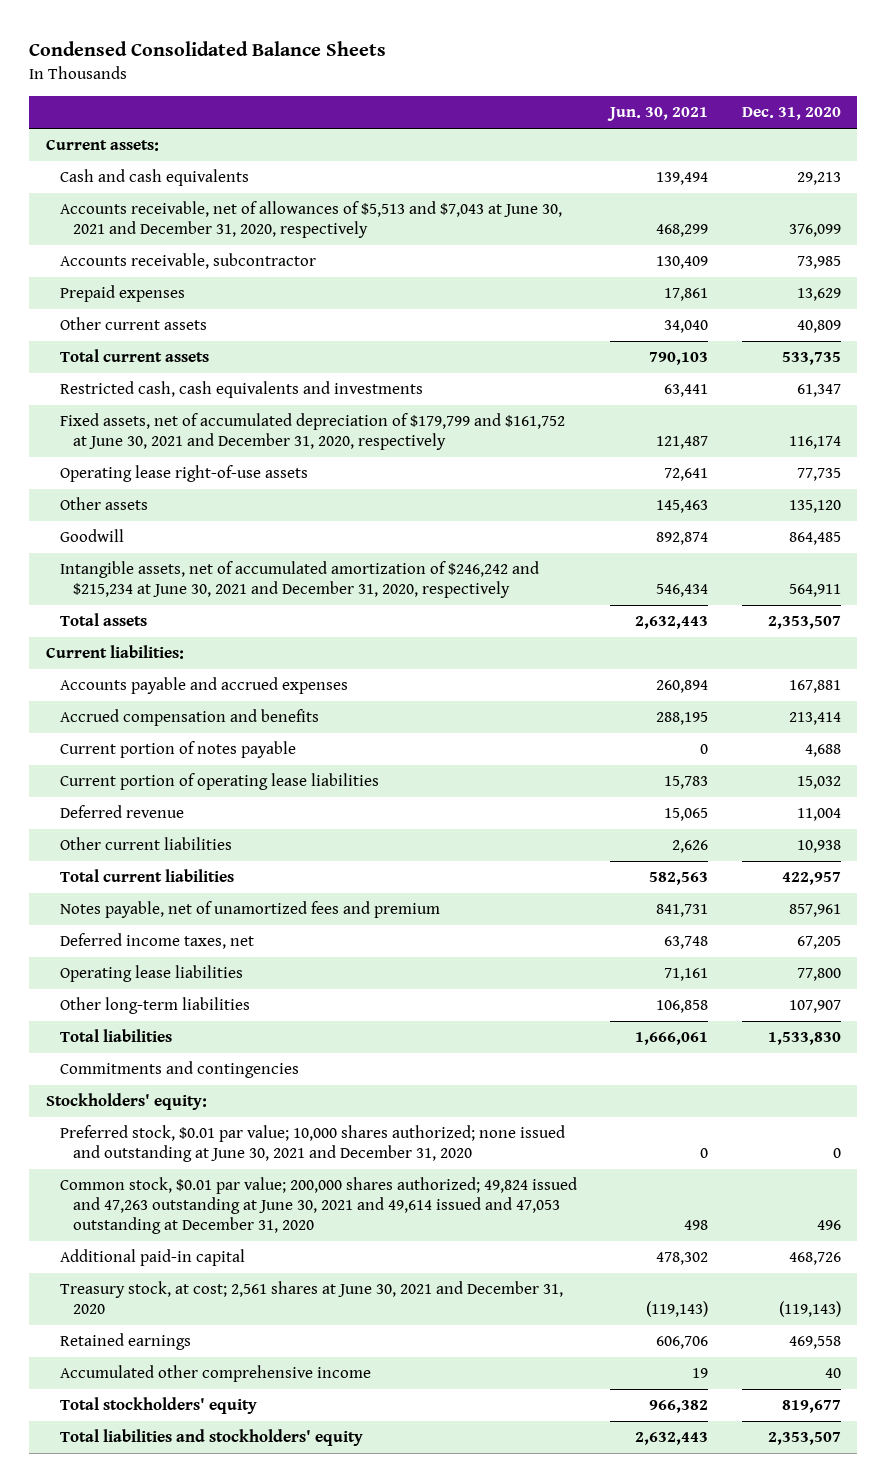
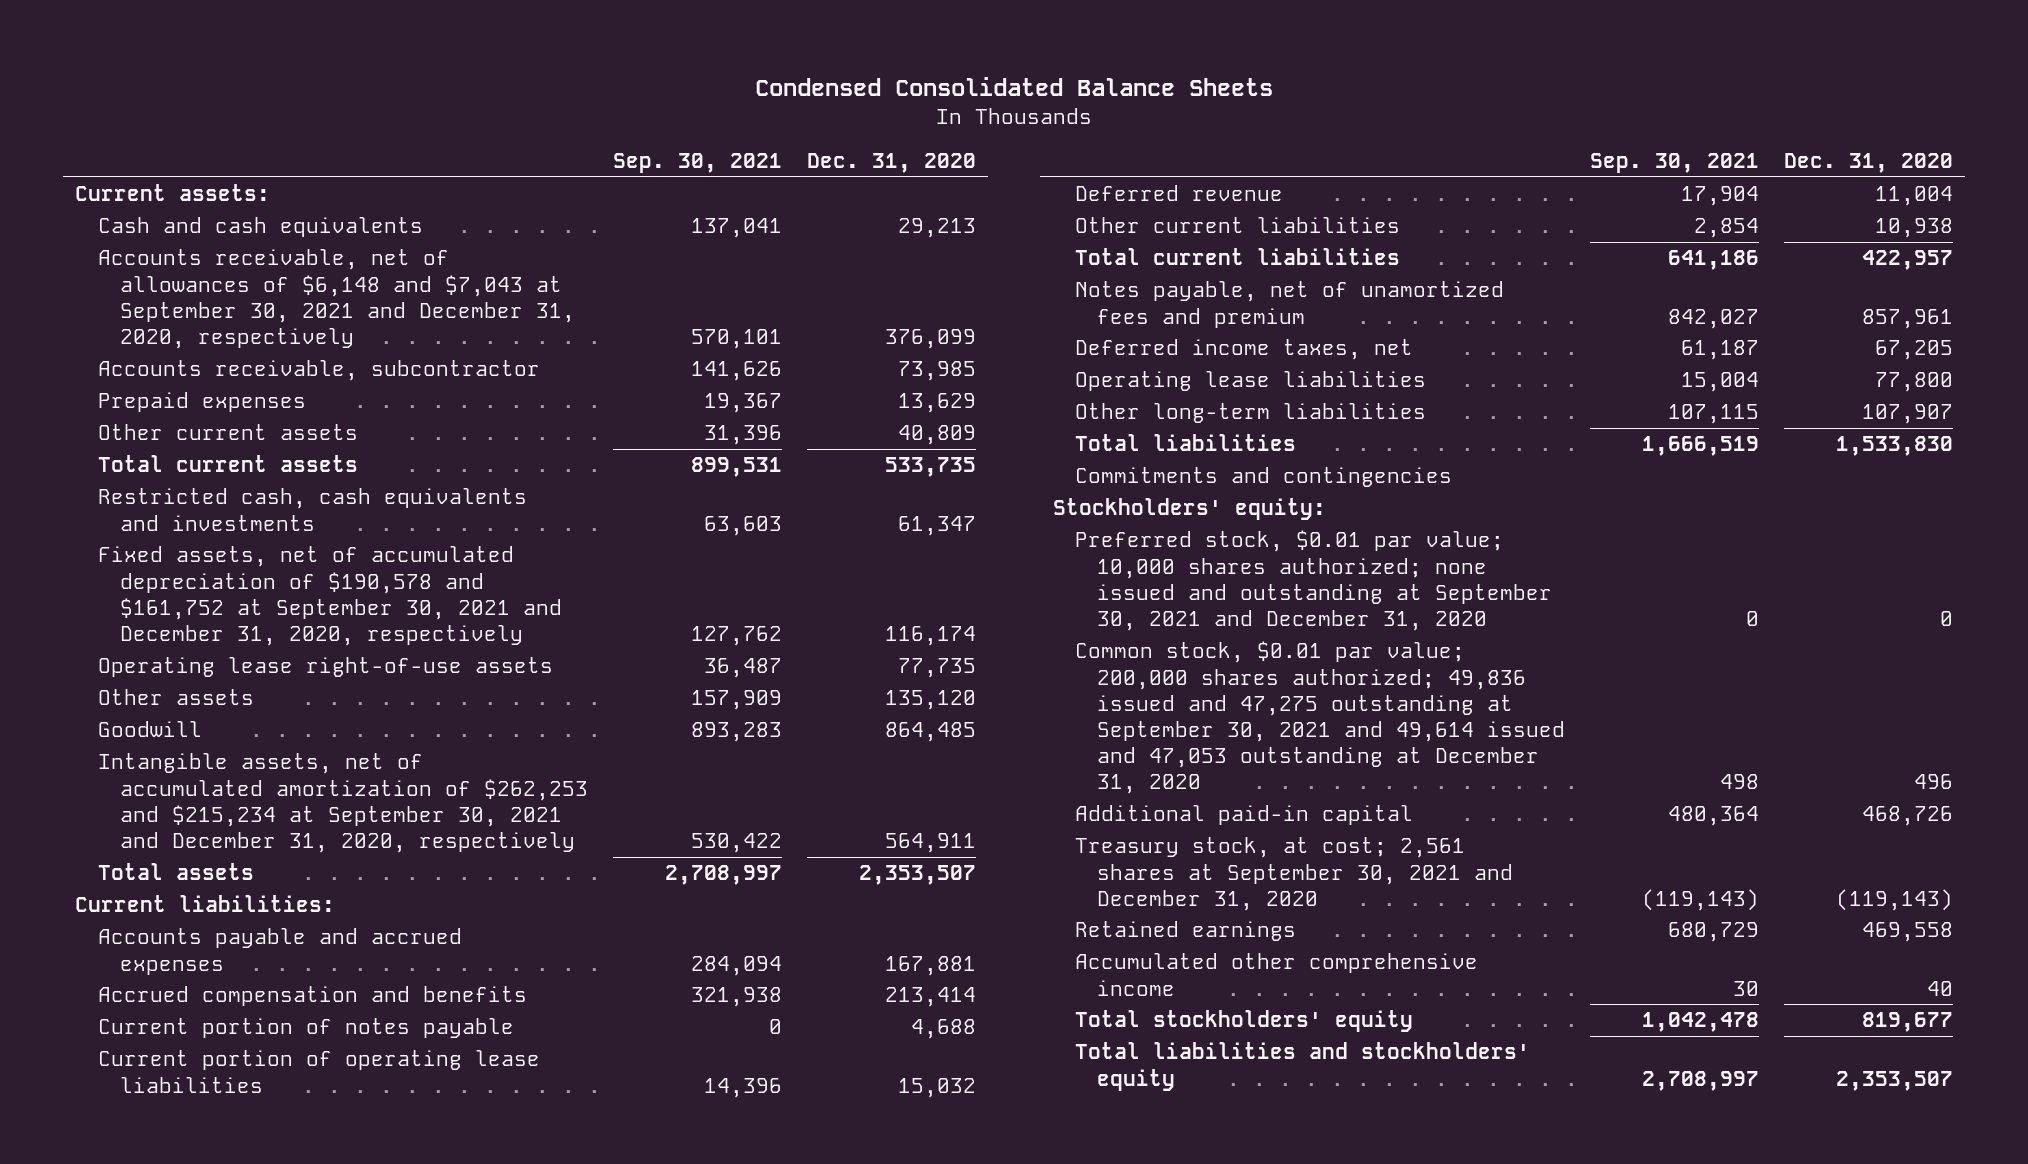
[607,107,709,122] Jun. 30, 2021 -> none
none -> [613,152,783,173] Sep. 30, 2021
[59,201,562,239] Accounts receivable, net of allowances of $5,513 and $7,043 at June 30, 2021 and December 31, 2020, respectively -> [97,249,576,349] Accounts receivable, net of allowances of $6,148 and $7,043 at September 30, 2021 and December 31, 2020, respectively
[59,413,565,451] Fixed assets, net of accumulated depreciation of $179,799 and $161,752 at June 30, 2021 and December 31, 2020, respectively -> [97,546,563,646] Fixed assets, net of accumulated depreciation of $190,578 and $161,752 at September 30, 2021 and December 31, 2020, respectively
[59,561,539,599] Intangible assets, net of accumulated amortization of $246,242 and $215,234 at June 30, 2021 and December 31, 2020, respectively -> [97,753,589,853] Intangible assets, net of accumulated amortization of $262,253 and $215,234 at September 30, 2021 and December 31, 2020, respectively
[59,1125,565,1163] Preferred stock, $0.01 par value; 10,000 shares authorized; none issued and outstanding at June 30, 2021 and December 31, 2020 -> [1075,530,1553,631] Preferred stock, $0.01 par value; 10,000 shares authorized; none issued and outstanding at September 30, 2021 and December 31, 2020
[59,1177,577,1235] Common stock, $0.01 par value; 200,000 shares authorized; 49,824 issued and 47,263 outstanding at June 30, 2021 and 49,614 issued and 47,053 outstanding at December 31, 2020 -> [1075,641,1566,795] Common stock, $0.01 par value; 200,000 shares authorized; 49,836 issued and 47,275 outstanding at September 30, 2021 and 49,614 issued and 47,053 outstanding at December 31, 2020
[59,1281,563,1315] Treasury stock, at cost; 2,561 shares at June 30, 2021 and December 31, 2020 -> [1075,837,1514,911] Treasury stock, at cost; 2,561 shares at September 30, 2021 and December 31, 2020

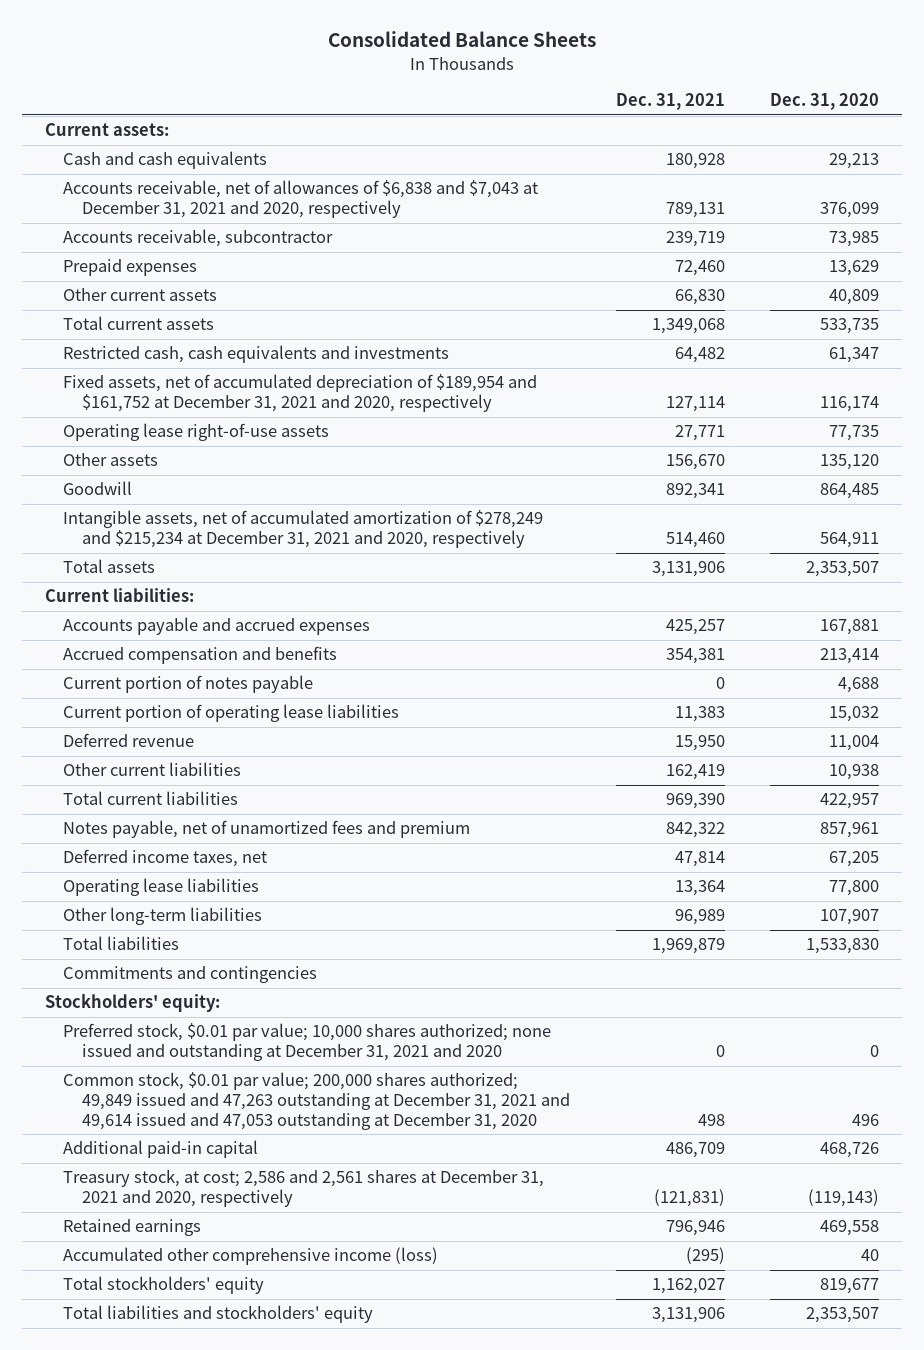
[755,76,1274,96] Condensed Consolidated Balance Sheets -> [327,31,596,48] Consolidated Balance Sheets
[613,152,783,173] Sep. 30, 2021 -> none
none -> [615,93,725,111] Dec. 31, 2021
[97,249,576,349] Accounts receivable, net of allowances of $6,148 and $7,043 at September 30, 2021 and December 31, 2020, respectively -> [63,180,539,219] Accounts receivable, net of allowances of $6,838 and $7,043 at December 31, 2021 and 2020, respectively
[97,546,563,646] Fixed assets, net of accumulated depreciation of $190,578 and $161,752 at September 30, 2021 and December 31, 2020, respectively -> [63,374,538,413] Fixed assets, net of accumulated depreciation of $189,954 and $161,752 at December 31, 2021 and 2020, respectively
[97,753,589,853] Intangible assets, net of accumulated amortization of $262,253 and $215,234 at September 30, 2021 and December 31, 2020, respectively -> [63,510,544,549] Intangible assets, net of accumulated amortization of $278,249 and $215,234 at December 31, 2021 and 2020, respectively
[1075,530,1553,631] Preferred stock, $0.01 par value; 10,000 shares authorized; none issued and outstanding at September 30, 2021 and December 31, 2020 -> [63,1023,552,1062] Preferred stock, $0.01 par value; 10,000 shares authorized; none issued and outstanding at December 31, 2021 and 2020
[1075,641,1566,795] Common stock, $0.01 par value; 200,000 shares authorized; 49,836 issued and 47,275 outstanding at September 30, 2021 and 49,614 issued and 47,053 outstanding at December 31, 2020 -> [63,1072,571,1131] Common stock, $0.01 par value; 200,000 shares authorized; 49,849 issued and 47,263 outstanding at December 31, 2021 and 49,614 issued and 47,053 outstanding at December 31, 2020
[1075,837,1514,911] Treasury stock, at cost; 2,561 shares at September 30, 2021 and December 31, 2020 -> [63,1169,545,1208] Treasury stock, at cost; 2,586 and 2,561 shares at December 31, 2021 and 2020, respectively
[1075,953,1479,996] Accumulated other comprehensive income -> [63,1247,439,1266] Accumulated other comprehensive income (loss)

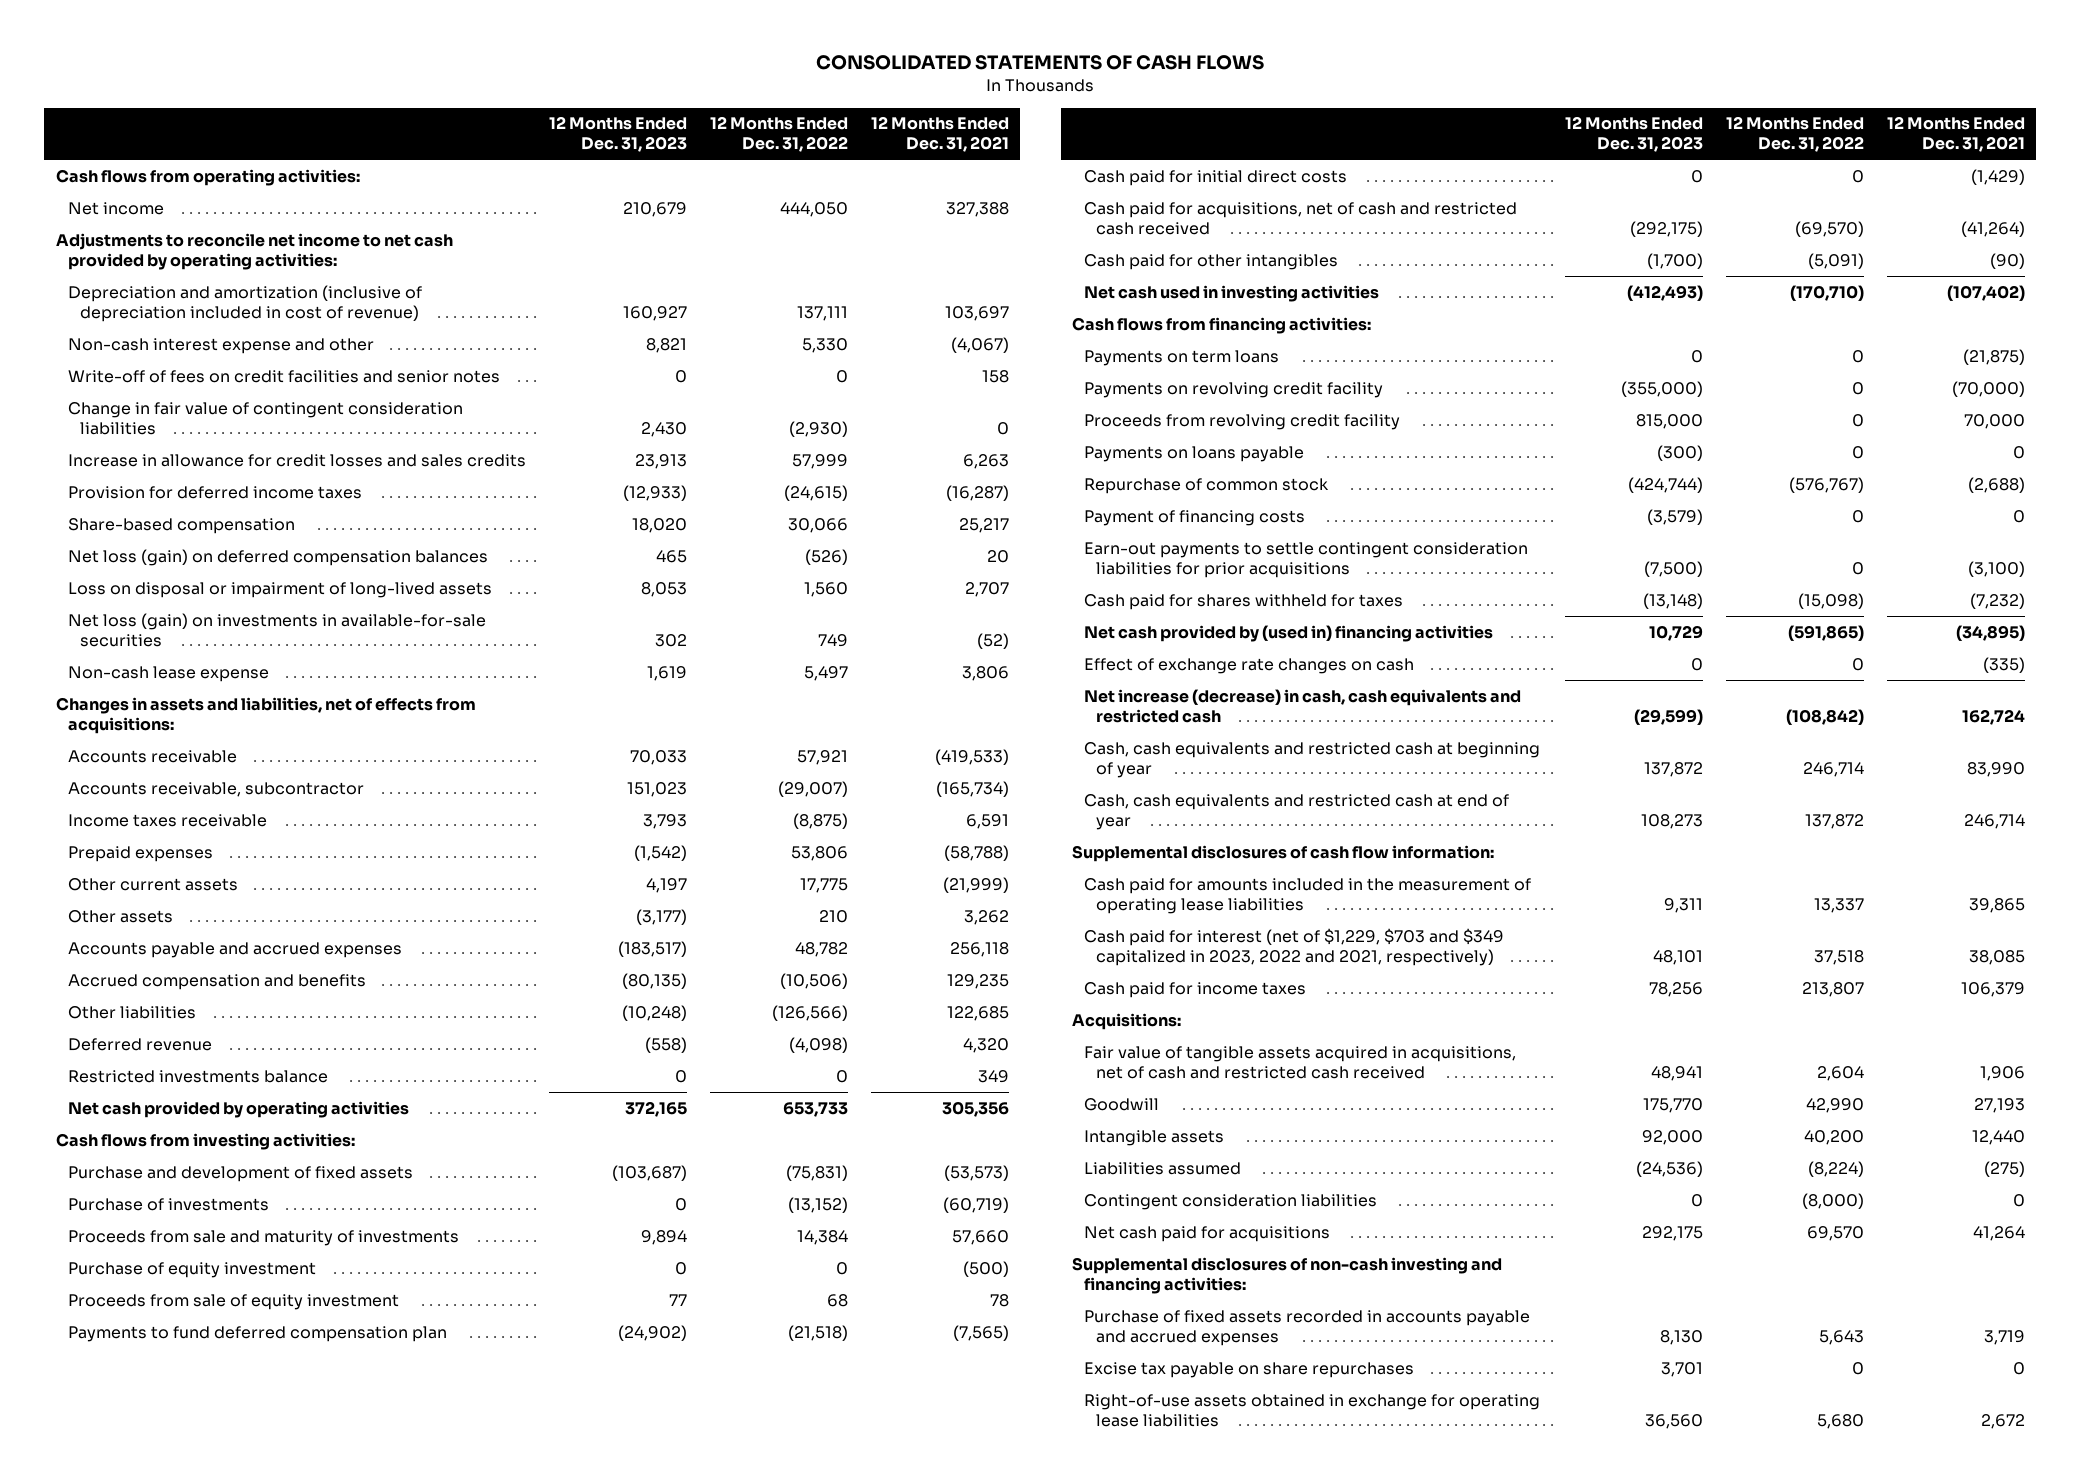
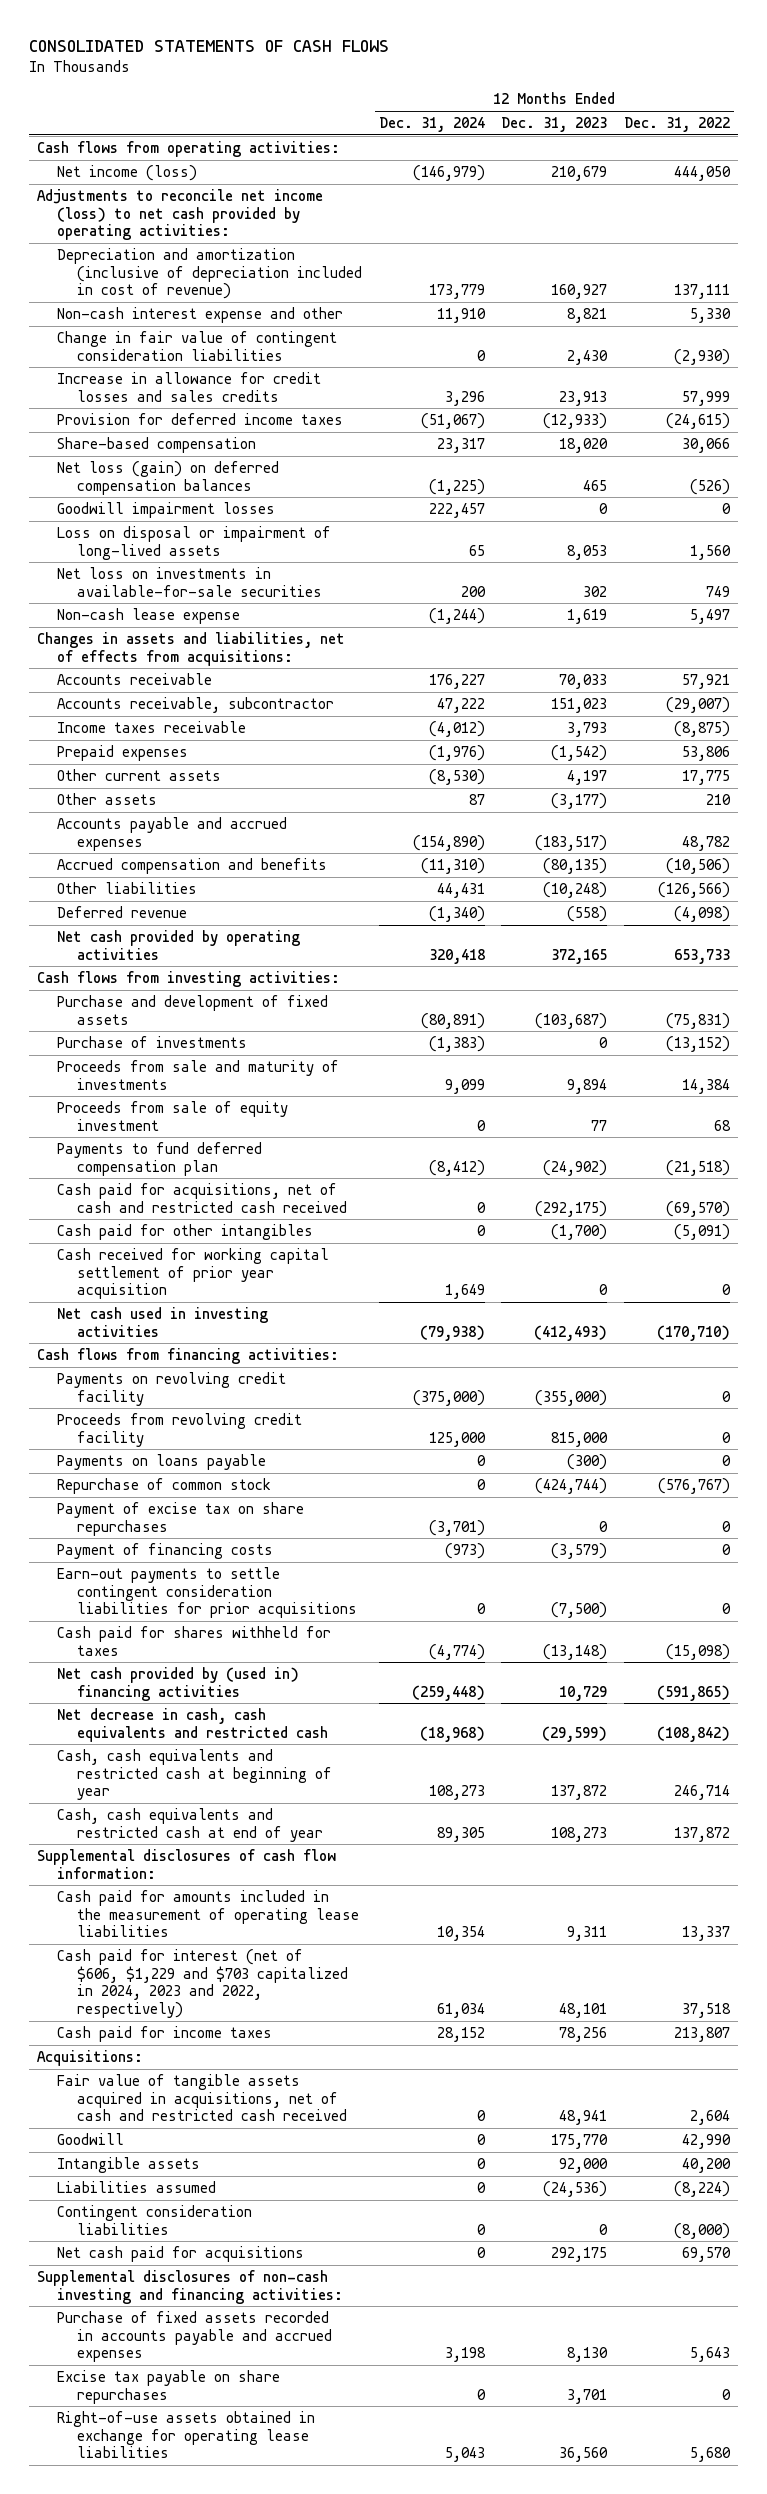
[870,116,1009,153] 12 Months Ended Dec. 31, 2021 -> none
none -> [378,117,485,133] Dec. 31, 2024
[67,201,164,215] Net income -> [57,165,198,182] Net income (loss)
[55,232,453,270] Adjustments to reconcile net income to net cash provided by operating activities: -> [37,189,324,241] Adjustments to reconcile net income (loss) to net cash provided by operating activities:
[67,369,500,383] Write-off of fees on credit facilities and senior notes -> none
none -> [57,502,276,519] Goodwill impairment losses
[67,612,486,647] Net loss (gain) on investments in available-for-sale securities -> [57,567,323,597] Net loss on investments in available-for-sale securities
[67,1069,328,1083] Restricted investments balance -> none
[67,1261,316,1278] Purchase of equity investment -> none
[1084,169,1348,186] Cash paid for initial direct costs -> none
none -> [57,1248,330,1300] Cash received for working capital settlement of prior year acquisition
[1084,349,1280,366] Payments on term loans -> none
none -> [57,1502,305,1536] Payment of excise tax on share repurchases
[1084,657,1415,674] Effect of exchange rate changes on cash -> none
[1084,688,1522,723] Net increase (decrease) in cash, cash equivalents and restricted cash -> [57,1708,329,1742] Net decrease in cash, cash equivalents and restricted cash
[1084,927,1505,966] Cash paid for interest (net of $1,229, $703 and $349 capitalized in 2023, 2022 and 2021, respectively) -> [57,1949,349,2019] Cash paid for interest (net of $606, $1,229 and $703 capitalized in 2024, 2023 and 2022, respectively)

